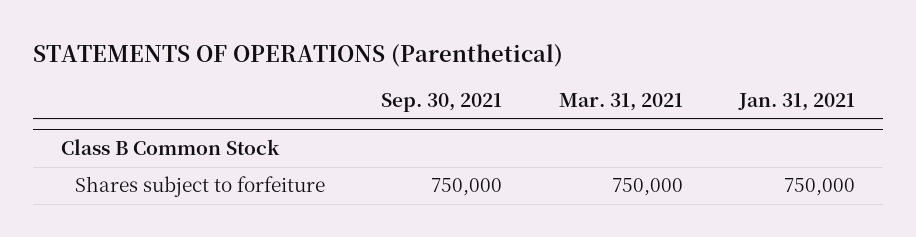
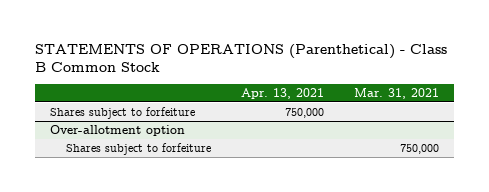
[32,44,563,68] STATEMENTS OF OPERATIONS (Parenthetical) -> [35,43,448,72] STATEMENTS OF OPERATIONS (Parenthetical) - Class B Common Stock
[381,92,503,112] Sep. 30, 2021 -> none
[738,92,856,111] Jan. 31, 2021 -> none
none -> [240,87,324,99] Apr. 13, 2021
none -> [50,107,196,120] Shares subject to forfeiture
[61,139,281,156] Class B Common Stock -> [50,125,186,137] Over-allotment option

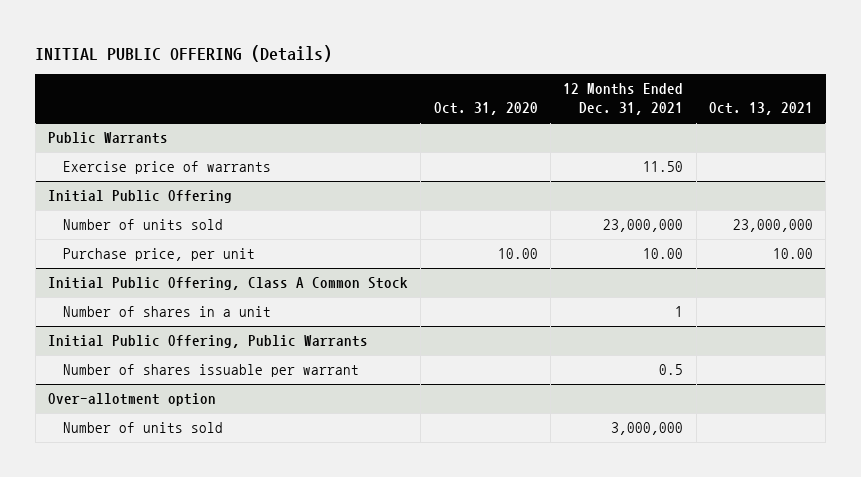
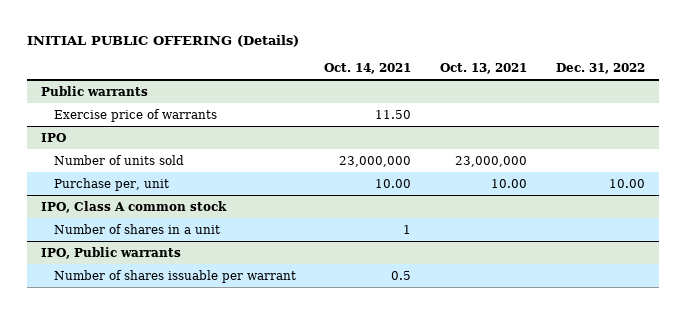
[433,102,538,116] Oct. 31, 2020 -> none
[563,83,684,116] 12 Months Ended Dec. 31, 2021 -> none
none -> [324,62,412,74] Oct. 14, 2021
none -> [555,62,645,74] Dec. 31, 2022
[48,132,169,145] Public Warrants -> [41,85,149,96] Public warrants
[48,190,233,204] Initial Public Offering -> [41,132,67,142] IPO
[62,248,255,262] Purchase price, per unit -> [53,177,169,191] Purchase per, unit
[48,277,409,291] Initial Public Offering, Class A Common Stock -> [41,200,228,213] IPO, Class A common stock
[48,335,369,349] Initial Public Offering, Public Warrants -> none
[62,364,359,378] Number of shares issuable per warrant -> none
[48,393,217,407] Over-allotment option -> none
[62,422,223,434] Number of units sold -> none
none -> [41,246,182,259] IPO, Public warrants
none -> [53,269,296,283] Number of shares issuable per warrant

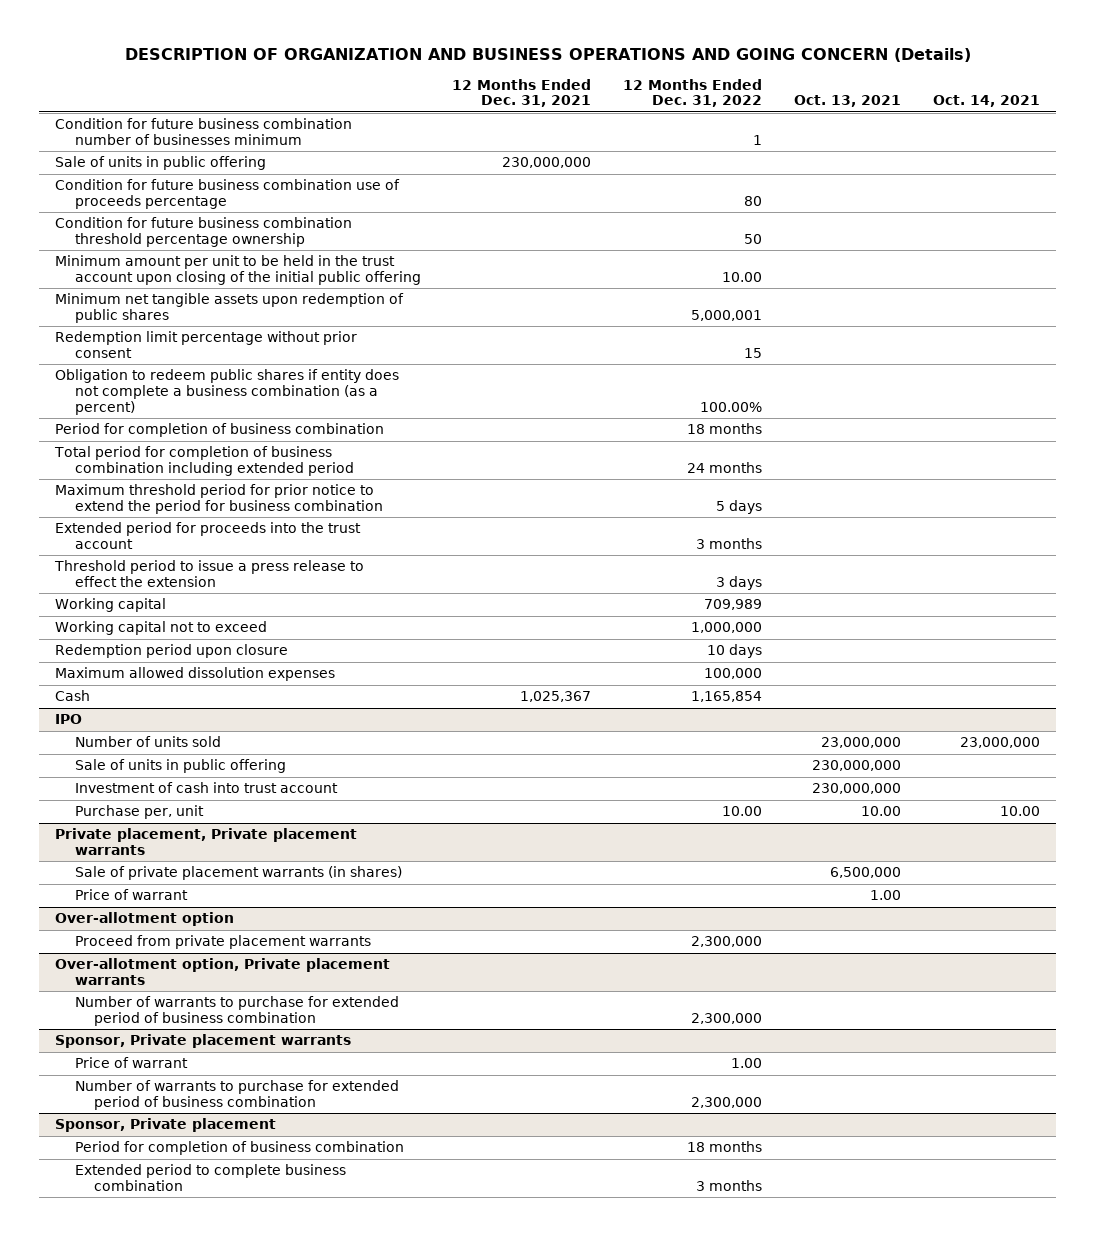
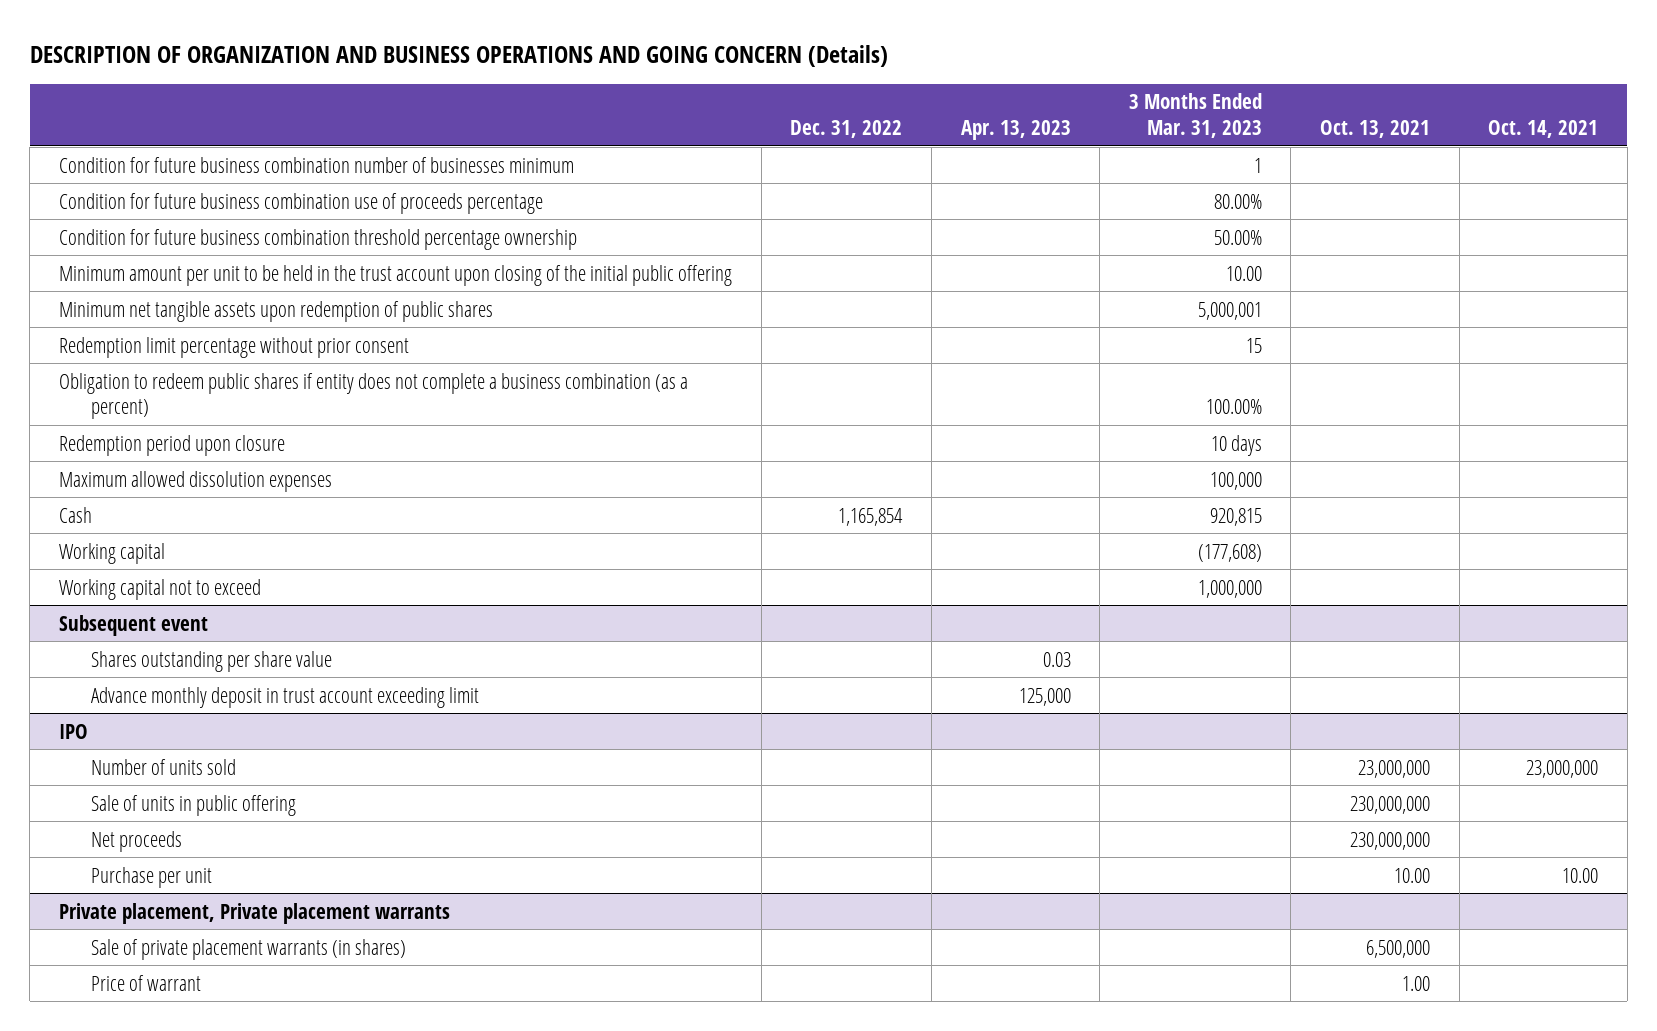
[452,78,592,108] 12 Months Ended Dec. 31, 2021 -> none
[623,78,763,108] 12 Months Ended Dec. 31, 2022 -> none
none -> [790,119,903,138] Dec. 31, 2022
none -> [960,119,1071,140] Apr. 13, 2023
none -> [1128,93,1262,138] 3 Months Ended Mar. 31, 2023
[55,156,267,171] Sale of units in public offering -> none
[55,423,385,438] Period for completion of business combination -> none
[54,446,354,476] Total period for completion of business combination including extended period -> none
[55,484,383,514] Maximum threshold period for prior notice to extend the period for business combination -> none
[55,522,362,549] Extended period for proceeds into the trust account -> none
[54,560,365,587] Threshold period to issue a press release to effect the extension -> none
[55,598,167,613] Working capital -> [59,542,166,564] Working capital
[55,621,268,636] Working capital not to exceed -> [59,578,262,600] Working capital not to exceed
none -> [59,614,209,636] Subsequent event
none -> [91,650,333,672] Shares outstanding per share value
none -> [91,686,480,708] Advance monthly deposit in trust account exceeding limit
[74,782,338,794] Investment of cash into trust account -> none
none -> [91,830,183,852] Net proceeds
[74,805,204,820] Purchase per, unit -> [91,866,213,888] Purchase per unit
[55,912,235,927] Over-allotment option -> none
[74,935,371,950] Proceed from private placement warrants -> none
[55,958,391,985] Over-allotment option, Private placement warrants -> none
[74,996,399,1026] Number of warrants to purchase for extended period of business combination -> none
[55,1034,352,1049] Sponsor, Private placement warrants -> none
[74,1057,188,1069] Price of warrant -> none
[74,1080,399,1110] Number of warrants to purchase for extended period of business combination -> none
[55,1118,277,1133] Sponsor, Private placement -> none
[74,1141,404,1156] Period for completion of business combination -> none
[74,1164,346,1191] Extended period to complete business combination -> none

